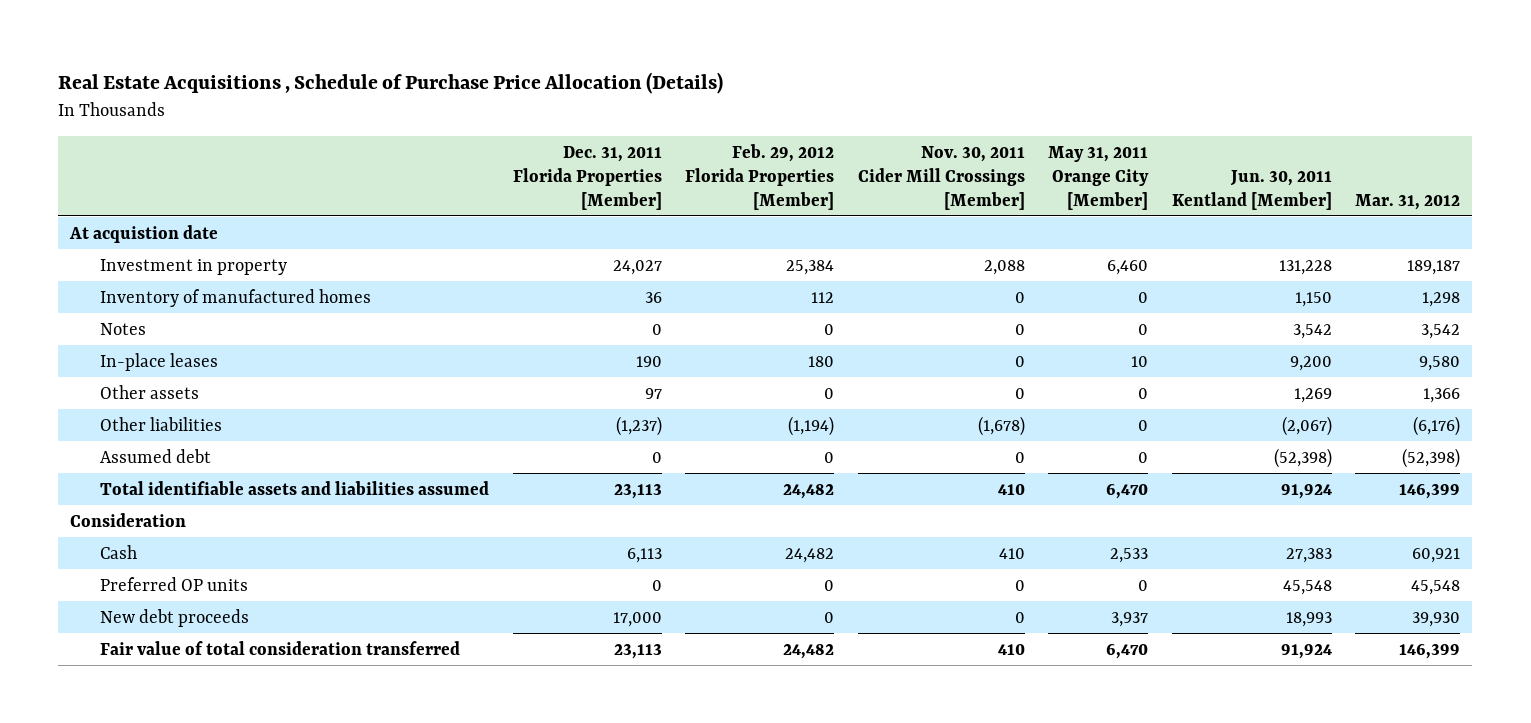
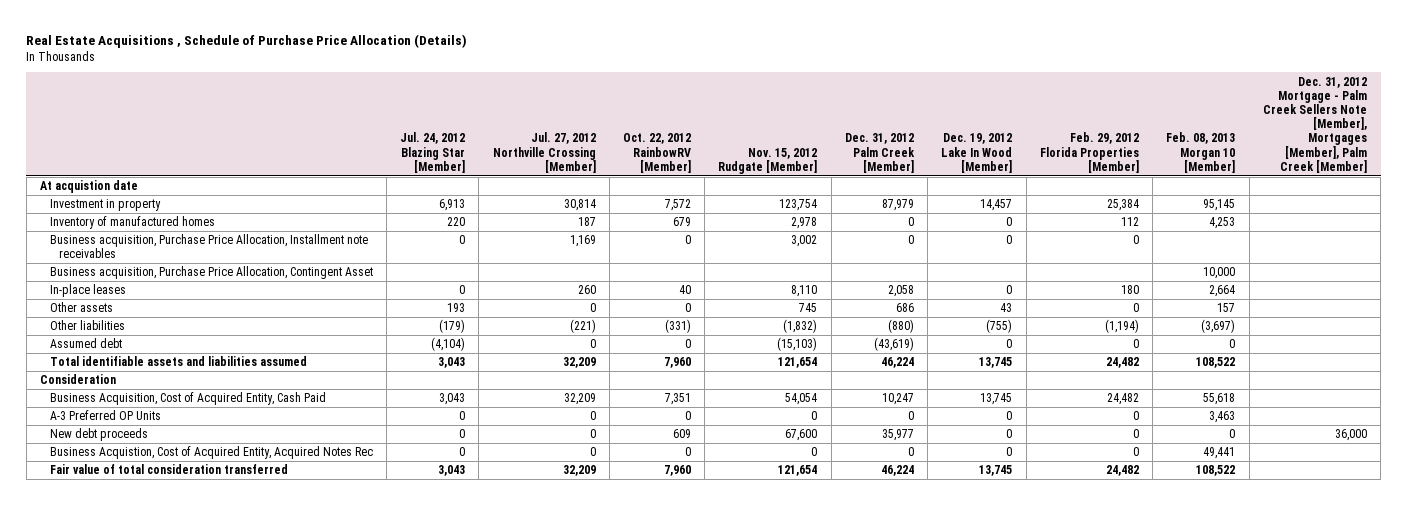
[512,145,662,210] Dec. 31, 2011 Florida Properties [Member] -> none
[857,145,1025,210] Nov. 30, 2011 Cider Mill Crossings [Member] -> none
[1048,145,1150,210] May 31, 2011 Orange City [Member] -> none
[1171,169,1332,210] Jun. 30, 2011 Kentland [Member] -> none
[1355,193,1461,210] Mar. 31, 2012 -> none
none -> [400,132,466,173] Jul. 24, 2012 Blazing Star [Member]
none -> [492,132,596,173] Jul. 27, 2012 Northville Crossing [Member]
none -> [623,133,692,173] Oct. 22, 2012 RainbowRV [Member]
none -> [718,147,818,174] Nov. 15, 2012 Rudgate [Member]
none -> [844,133,915,173] Dec. 31, 2012 Palm Creek [Member]
none -> [941,133,1013,173] Dec. 19, 2012 Lake In Wood [Member]
none -> [1166,132,1236,173] Feb. 08, 2013 Morgan 10 [Member]
none -> [1262,76,1367,173] Dec. 31, 2012 Mortgage - Palm Creek Sellers Note [Member], Mortgages [Member], Palm Creek [Member]
[100,322,147,335] Notes -> [49,234,368,259] Business acquisition, Purchase Price Allocation, Installment note receivables
none -> [49,266,373,280] Business acquisition, Purchase Price Allocation, Contingent Asset
[100,544,138,559] Cash -> [49,392,326,406] Business Acquisition, Cost of Acquired Entity, Cash Paid
[100,576,249,591] Preferred OP units -> [49,410,161,421] A-3 Preferred OP Units
none -> [49,446,373,460] Business Acquistion, Cost of Acquired Entity, Acquired Notes Rec

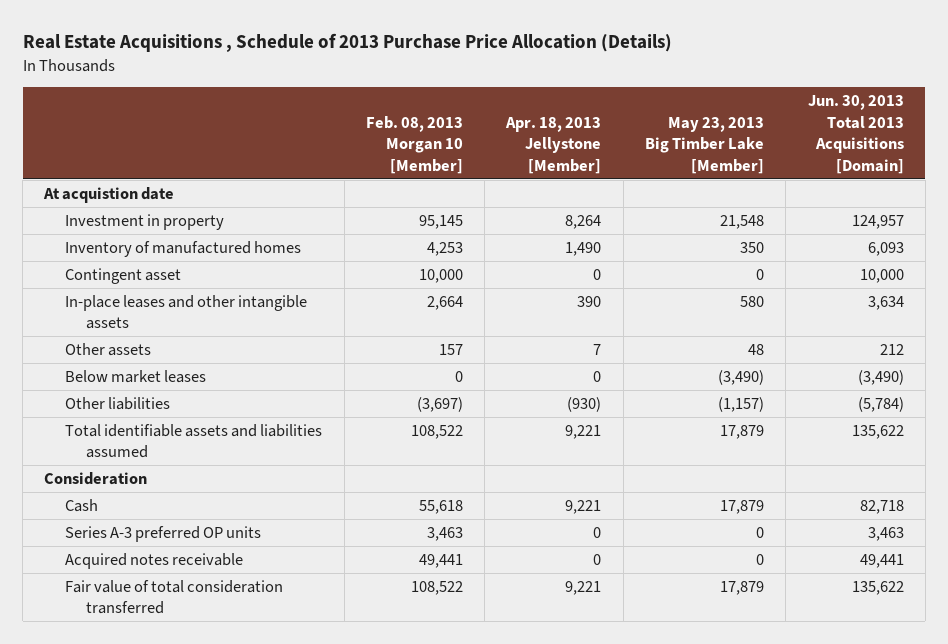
[26,33,468,48] Real Estate Acquisitions , Schedule of Purchase Price Allocation (Details) -> [22,33,672,53] Real Estate Acquisitions , Schedule of 2013 Purchase Price Allocation (Details)
[400,132,466,173] Jul. 24, 2012 Blazing Star [Member] -> none
[492,132,596,173] Jul. 27, 2012 Northville Crossing [Member] -> none
[623,133,692,173] Oct. 22, 2012 RainbowRV [Member] -> none
[718,147,818,174] Nov. 15, 2012 Rudgate [Member] -> none
[844,133,915,173] Dec. 31, 2012 Palm Creek [Member] -> none
[941,133,1013,173] Dec. 19, 2012 Lake In Wood [Member] -> none
[1039,132,1139,173] Feb. 29, 2012 Florida Properties [Member] -> none
[1262,76,1367,173] Dec. 31, 2012 Mortgage - Palm Creek Sellers Note [Member], Mortgages [Member], Palm Creek [Member] -> none
none -> [505,116,602,174] Apr. 18, 2013 Jellystone [Member]
none -> [644,116,764,174] May 23, 2013 Big Timber Lake [Member]
none -> [807,95,904,174] Jun. 30, 2013 Total 2013 Acquisitions [Domain]
[49,234,368,259] Business acquisition, Purchase Price Allocation, Installment note receivables -> none
[49,266,373,280] Business acquisition, Purchase Price Allocation, Contingent Asset -> [65,267,182,284] Contingent asset
[49,284,126,298] In-place leases -> [65,294,308,330] In-place leases and other intangible assets
none -> [65,369,207,383] Below market leases
[49,338,122,349] Assumed debt -> none
[49,428,148,442] New debt proceeds -> none
[49,392,326,406] Business Acquisition, Cost of Acquired Entity, Cash Paid -> [65,498,99,512] Cash
[49,410,161,421] A-3 Preferred OP Units -> [65,525,262,542] Series A-3 preferred OP units
[49,446,373,460] Business Acquistion, Cost of Acquired Entity, Acquired Notes Rec -> [65,552,244,569] Acquired notes receivable

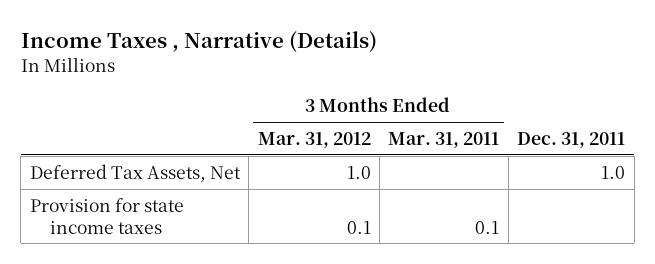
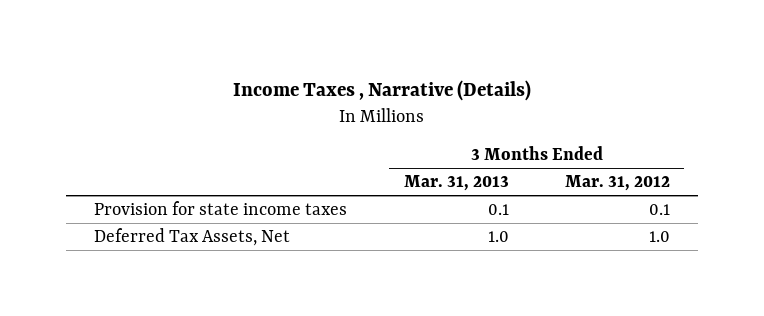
[388,131,500,148] Mar. 31, 2011 -> none
[517,131,626,148] Dec. 31, 2011 -> none
none -> [403,175,509,192] Mar. 31, 2013
[29,163,241,182] Deferred Tax Assets, Net -> [94,228,291,247] Deferred Tax Assets, Net

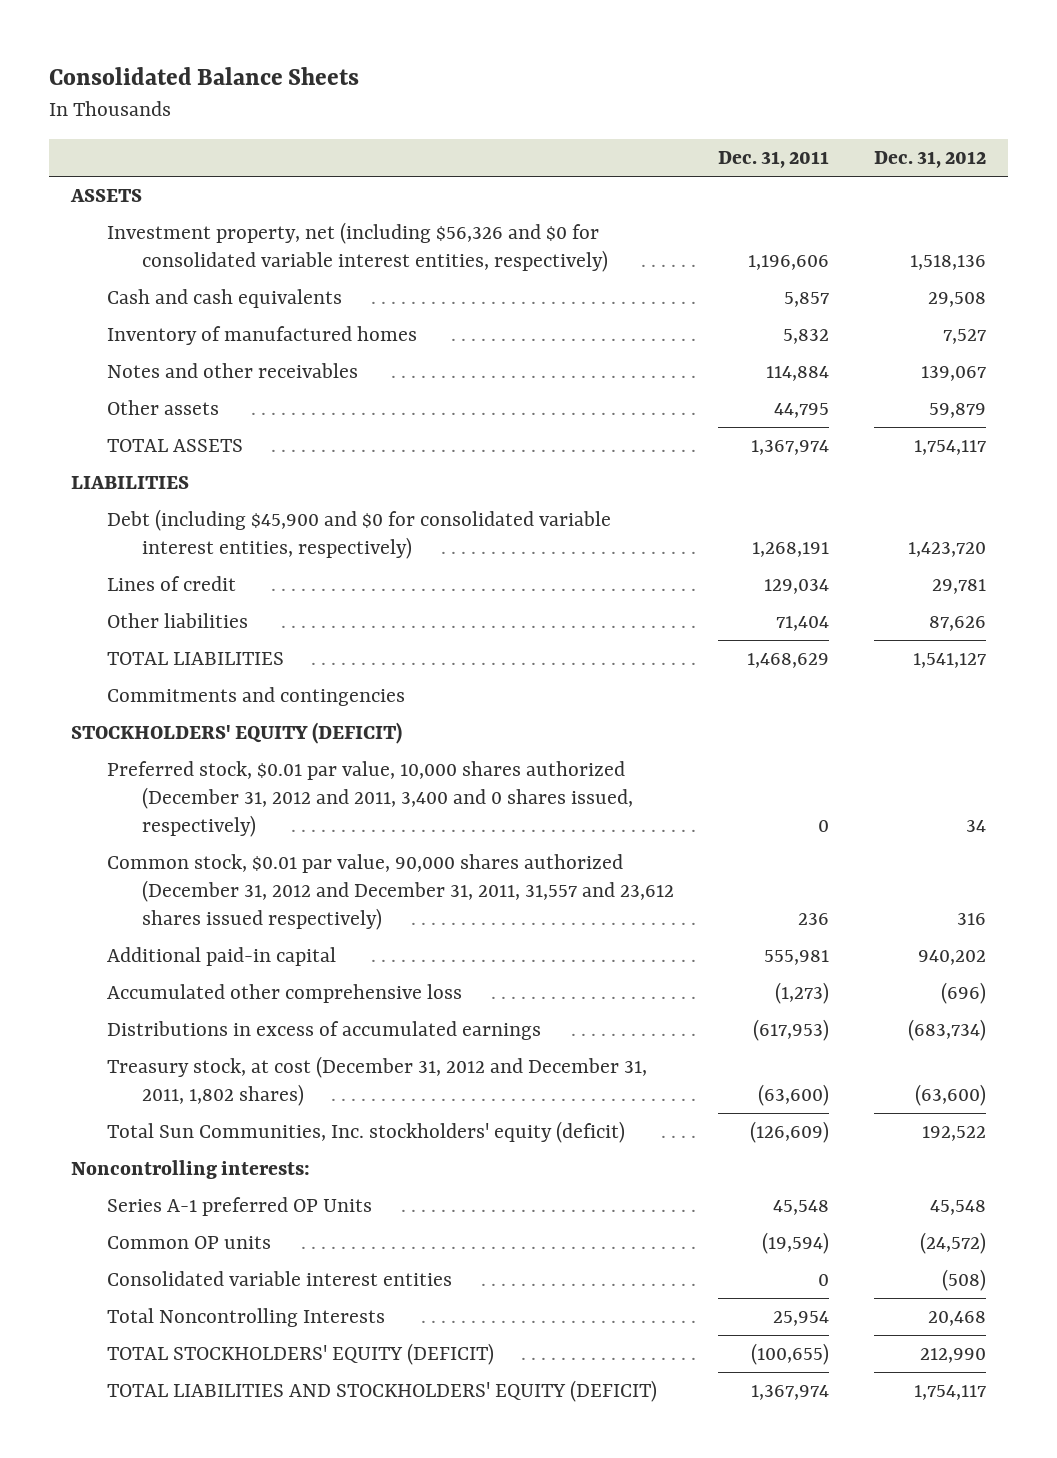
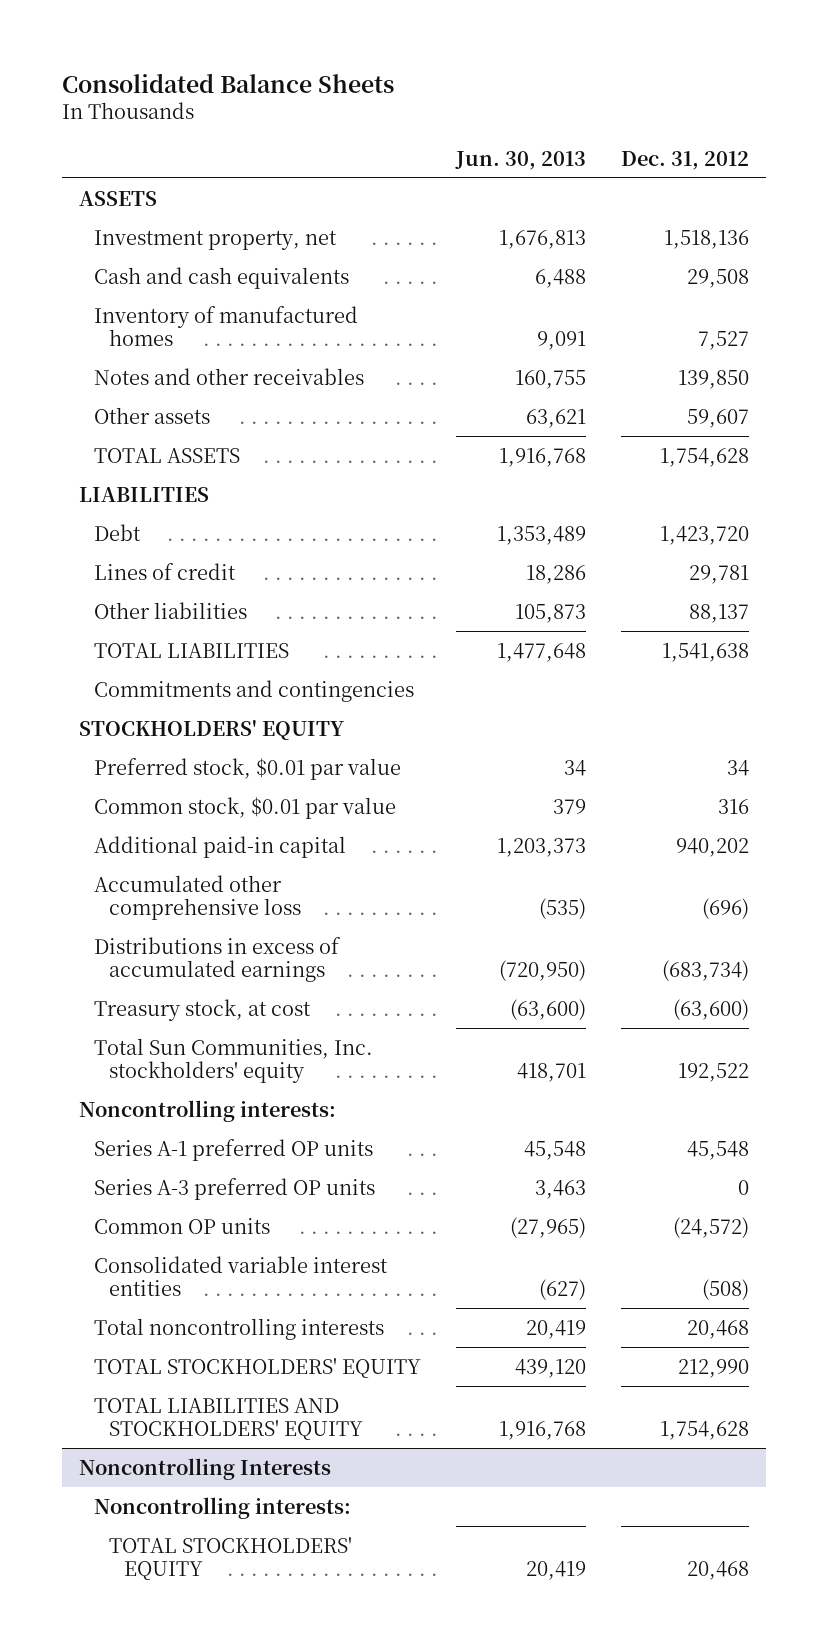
[718,151,830,169] Dec. 31, 2011 -> none
none -> [454,150,586,170] Jun. 30, 2013
[106,222,609,273] Investment property, net (including $56,326 and $0 for consolidated variable interest entities, respectively) -> [93,229,337,250] Investment property, net
[920,366,986,382] 139,067 -> [677,369,749,389] 139,850
[928,403,986,419] 59,879 -> [686,408,749,428] 59,607
[913,440,986,456] 1,754,117 -> [659,447,749,467] 1,754,628
[106,509,611,560] Debt (including $45,900 and $0 for consolidated variable interest entities, respectively) -> [93,523,141,541] Debt
[928,616,986,632] 87,626 -> [688,603,749,623] 88,137
[912,653,986,669] 1,541,127 -> [661,642,749,662] 1,541,638
[71,722,403,745] STOCKHOLDERS' EQUITY (DEFICIT) -> [79,718,345,740] STOCKHOLDERS' EQUITY
[106,761,634,837] Preferred stock, $0.01 par value, 10,000 shares authorized (December 31, 2012 and 2011, 3,400 and 0 shares issued, respectively) -> [93,757,401,780] Preferred stock, $0.01 par value
[106,854,675,930] Common stock, $0.01 par value, 90,000 shares authorized (December 31, 2012 and December 31, 2011, 31,557 and 23,612 shares issued respectively) -> [93,796,396,819] Common stock, $0.01 par value
[106,1056,647,1107] Treasury stock, at cost (December 31, 2012 and December 31, 2011, 1,802 shares) -> [93,998,311,1021] Treasury stock, at cost
[106,1121,625,1144] Total Sun Communities, Inc. stockholders' equity (deficit) -> [93,1037,373,1084] Total Sun Communities, Inc. stockholders' equity
[106,1197,372,1217] Series A-1 preferred OP Units -> [93,1138,373,1161] Series A-1 preferred OP units
none -> [93,1177,375,1200] Series A-3 preferred OP units
[106,1308,385,1328] Total Noncontrolling Interests -> [93,1317,384,1340] Total noncontrolling interests
[106,1343,494,1366] TOTAL STOCKHOLDERS' EQUITY (DEFICIT) -> [93,1357,421,1378] TOTAL STOCKHOLDERS' EQUITY
[106,1380,657,1403] TOTAL LIABILITIES AND STOCKHOLDERS' EQUITY (DEFICIT) -> [93,1397,363,1441] TOTAL LIABILITIES AND STOCKHOLDERS' EQUITY
[913,1385,986,1401] 1,754,117 -> [659,1421,749,1441] 1,754,628
none -> [79,1457,332,1480] Noncontrolling Interests
none -> [93,1496,351,1519] Noncontrolling interests:
none -> [108,1536,352,1581] TOTAL STOCKHOLDERS' EQUITY

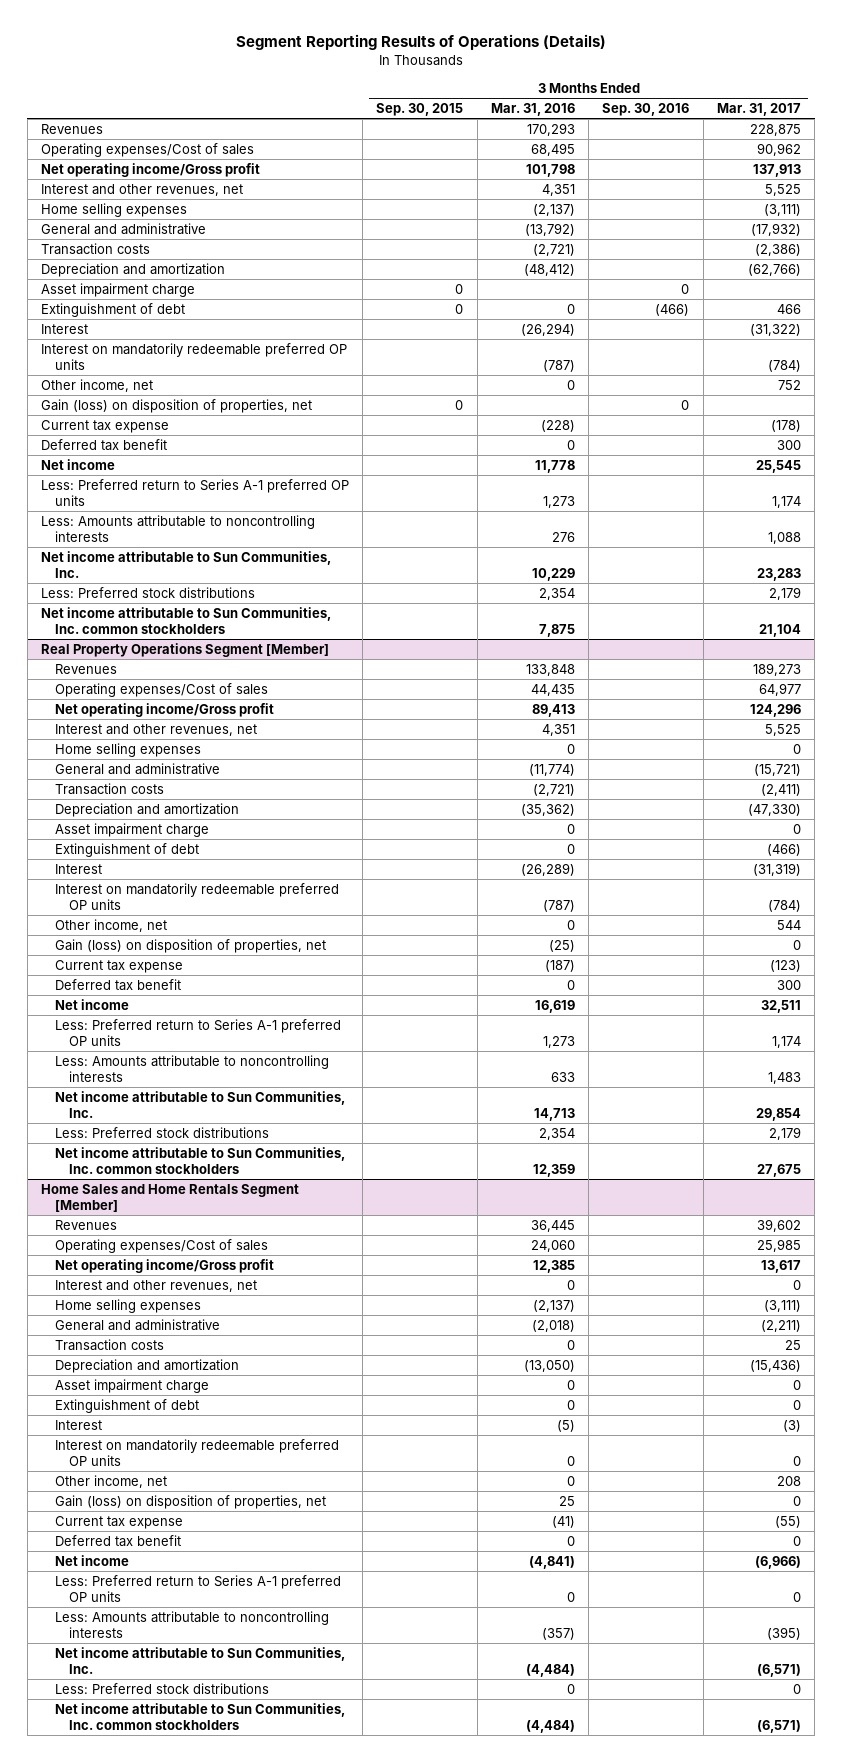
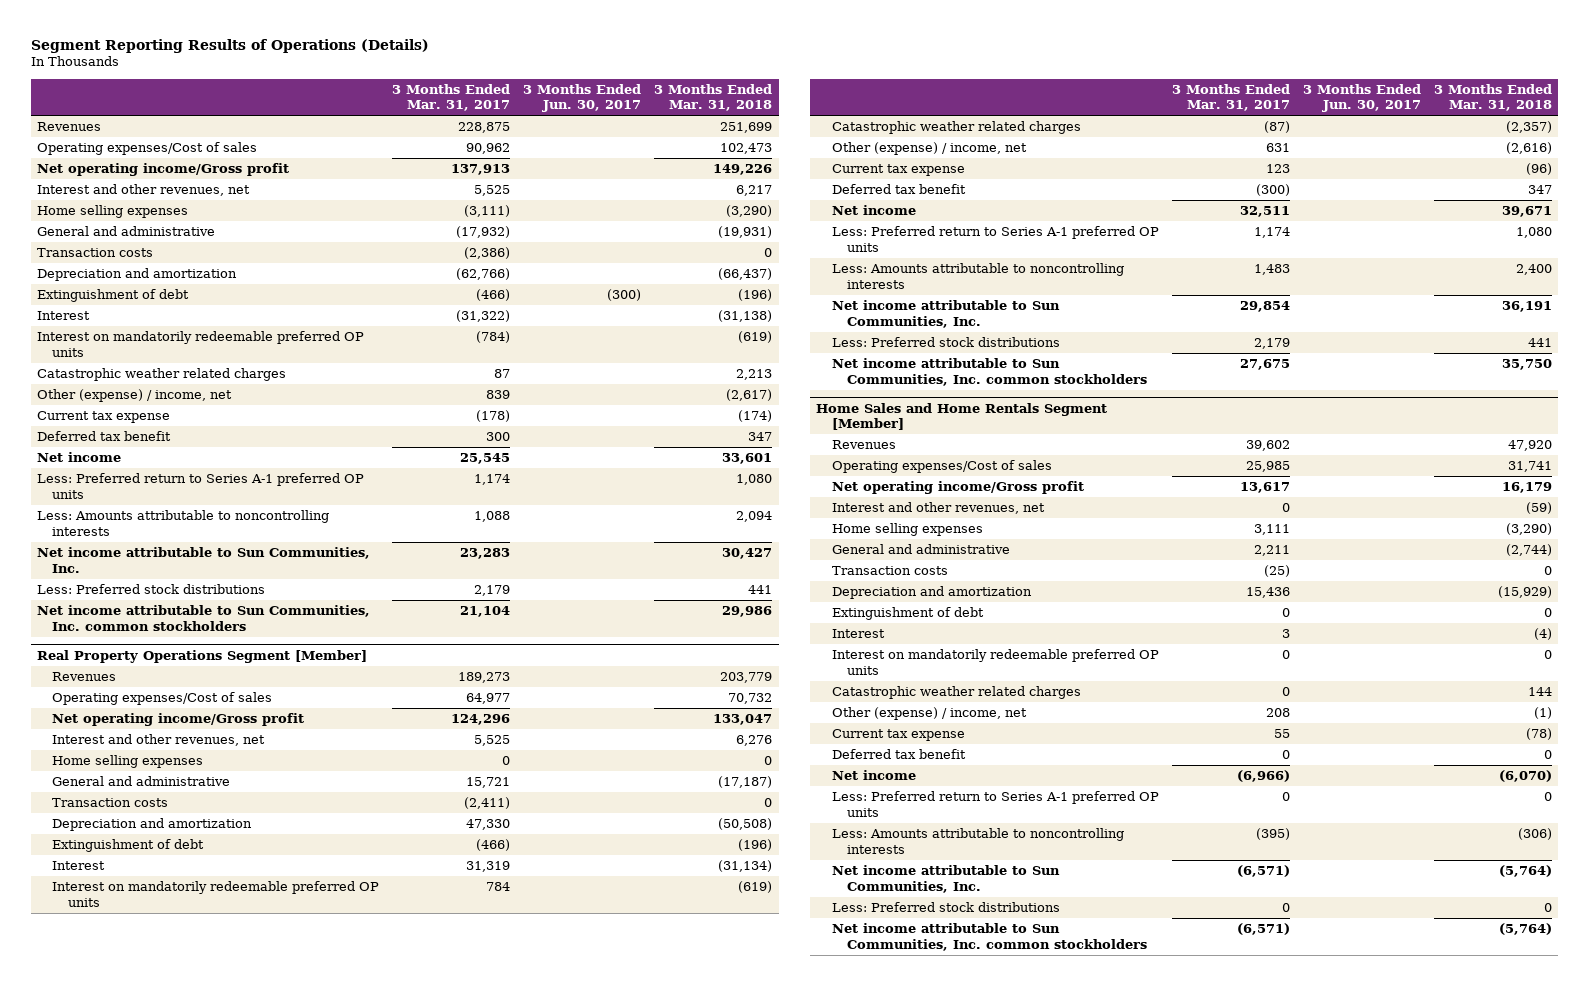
[376,102,464,116] Sep. 30, 2015 -> none
[490,102,575,116] Mar. 31, 2016 -> none
[602,102,690,116] Sep. 30, 2016 -> none
none -> [523,83,642,113] 3 Months Ended Jun. 30, 2017
none -> [654,83,773,112] 3 Months Ended Mar. 31, 2018
[40,282,195,297] Asset impairment charge -> none
[776,303,801,314] 466 -> [476,289,511,302] (466)
[40,398,312,413] Gain (loss) on disposition of properties, net -> none
none -> [37,368,287,382] Catastrophic weather related charges
[40,378,153,392] Other income, net -> [37,389,233,403] Other (expense) / income, net
[777,379,801,390] 752 -> [486,390,511,400] 839
[753,763,801,776] (15,721) -> [466,777,511,789] 15,721
[54,822,209,837] Asset impairment charge -> none
[747,803,801,816] (47,330) -> [466,819,511,831] 47,330
[54,938,326,953] Gain (loss) on disposition of properties, net -> none
[752,862,801,876] (31,319) -> [466,861,511,873] 31,319
[767,900,801,913] (784) -> [486,882,511,892] 784
none -> [831,121,1081,135] Catastrophic weather related charges
[54,918,167,932] Other income, net -> [831,142,1027,156] Other (expense) / income, net
[776,919,801,930] 544 -> [1265,143,1290,153] 631
[769,959,801,972] (123) -> [1265,164,1290,174] 123
[776,979,801,990] 300 -> [1255,184,1290,197] (300)
[54,1378,209,1393] Asset impairment charge -> none
[763,1299,801,1312] (3,111) -> [1253,524,1290,536] 3,111
[760,1319,801,1332] (2,211) -> [1253,545,1290,557] 2,211
[784,1339,801,1350] 25 -> [1263,565,1290,578] (25)
[749,1359,801,1372] (15,436) -> [1245,587,1290,599] 15,436
[782,1419,801,1432] (3) -> [1281,629,1290,639] 3
[54,1494,326,1509] Gain (loss) on disposition of properties, net -> none
none -> [831,686,1081,700] Catastrophic weather related charges
[54,1474,167,1488] Other income, net -> [831,707,1027,721] Other (expense) / income, net
[774,1515,801,1528] (55) -> [1273,729,1290,739] 55

